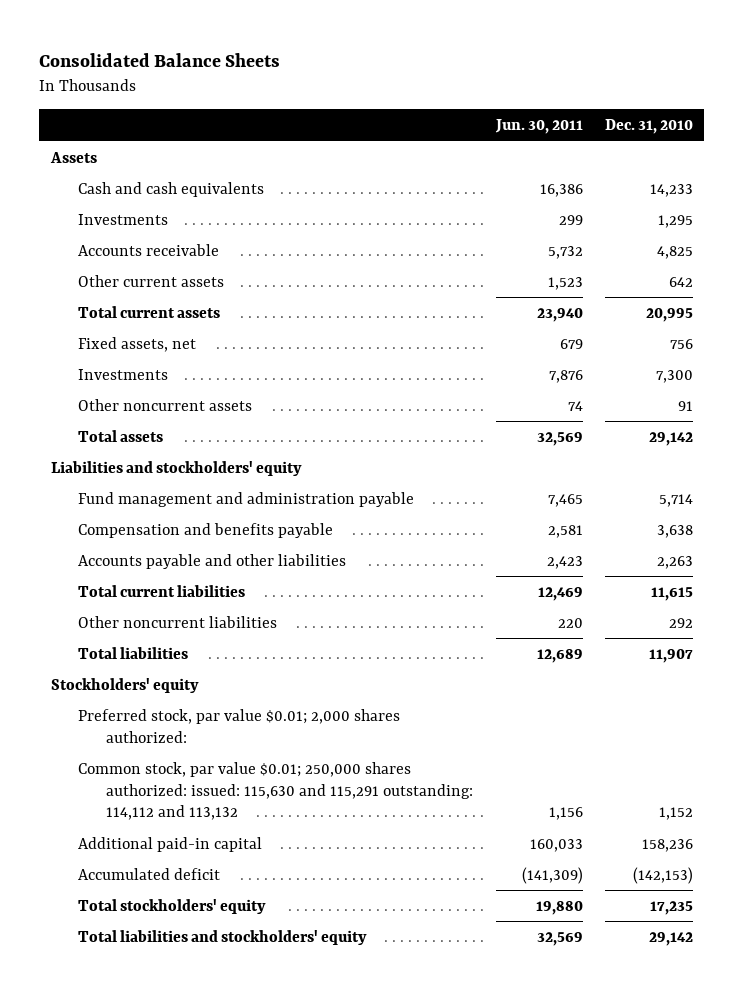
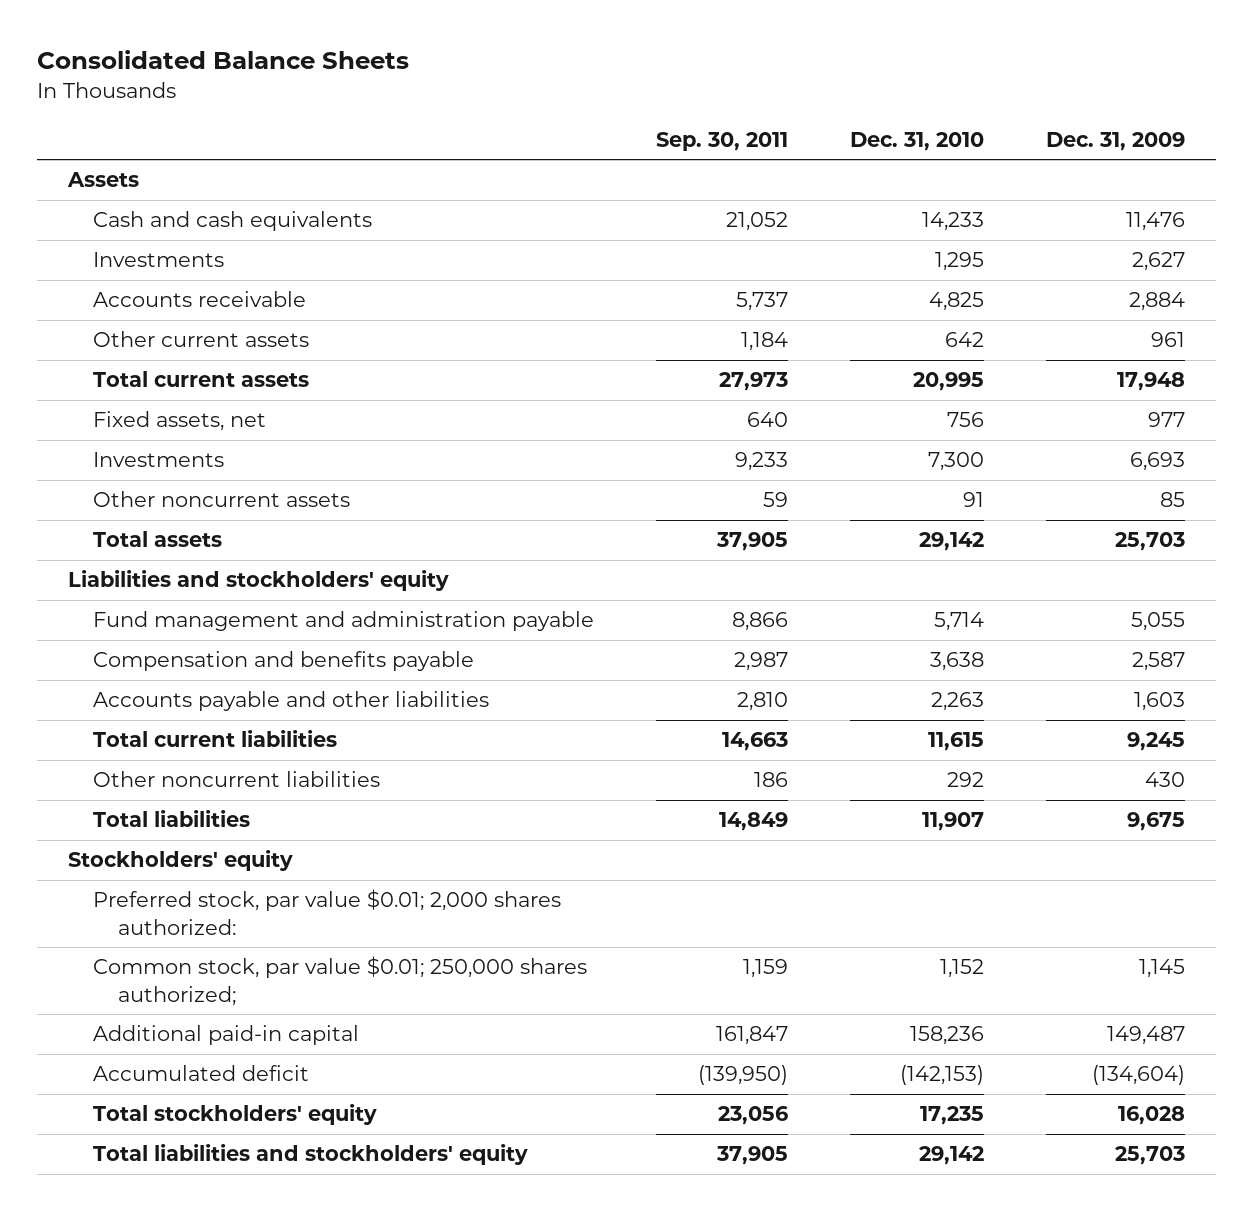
[494,118,583,134] Jun. 30, 2011 -> none
none -> [655,131,788,151] Sep. 30, 2011
none -> [1045,131,1185,151] Dec. 31, 2009
[78,761,474,821] Common stock, par value $0.01; 250,000 shares authorized: issued: 115,630 and 115,291 outstanding: 114,112 and 113,132 -> [92,956,587,1006] Common stock, par value $0.01; 250,000 shares authorized;

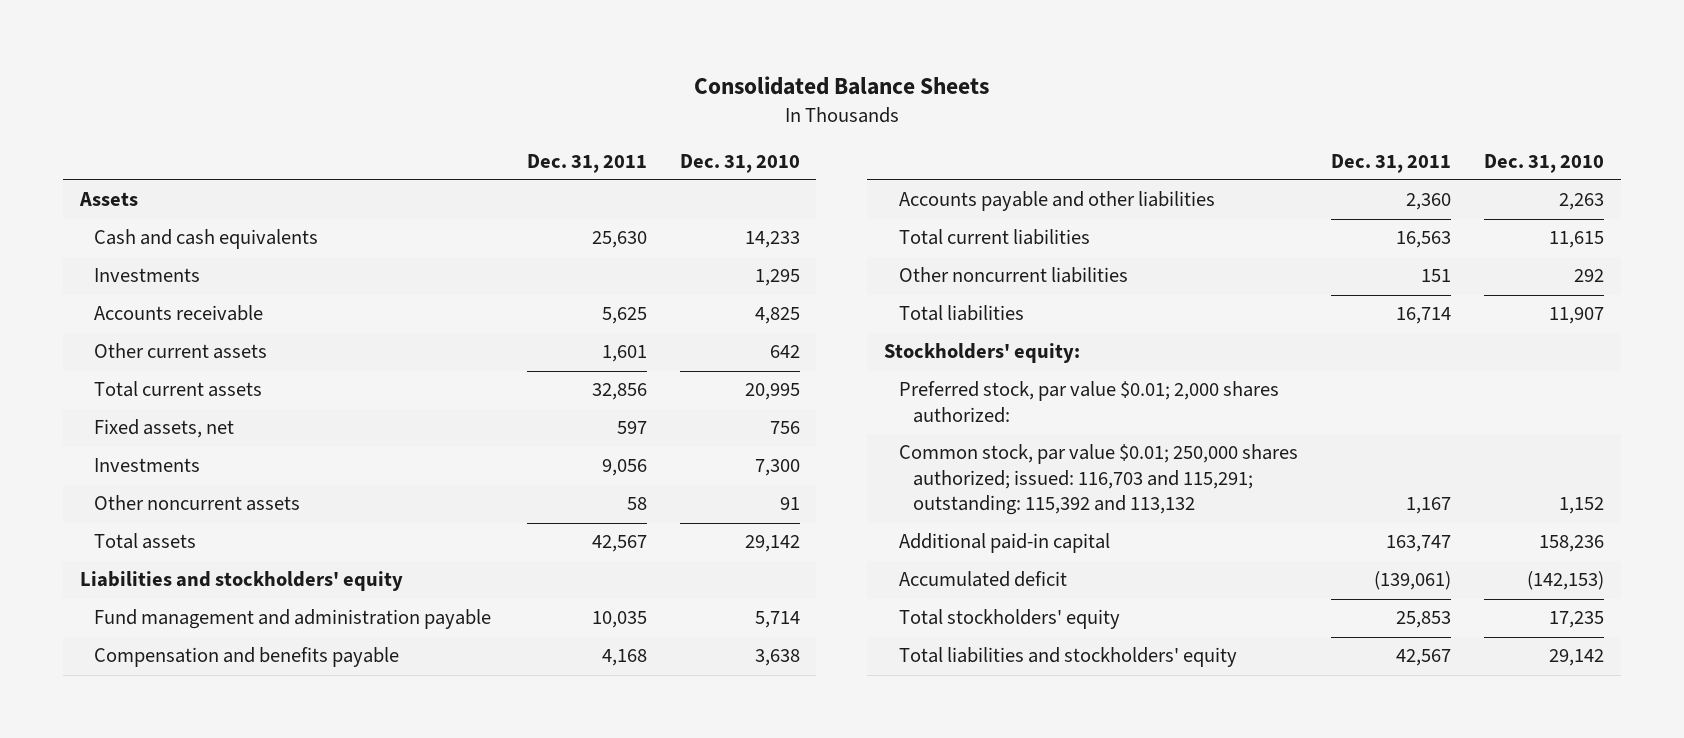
[655,131,788,151] Sep. 30, 2011 -> none
[1045,131,1185,151] Dec. 31, 2009 -> none
none -> [526,153,647,173] Dec. 31, 2011
[67,850,293,872] Stockholders' equity -> [883,343,1080,364] Stockholders' equity:
[92,956,587,1006] Common stock, par value $0.01; 250,000 shares authorized; -> [898,444,1298,516] Common stock, par value $0.01; 250,000 shares authorized; issued: 116,703 and 115,291; outstanding: 115,392 and 113,132

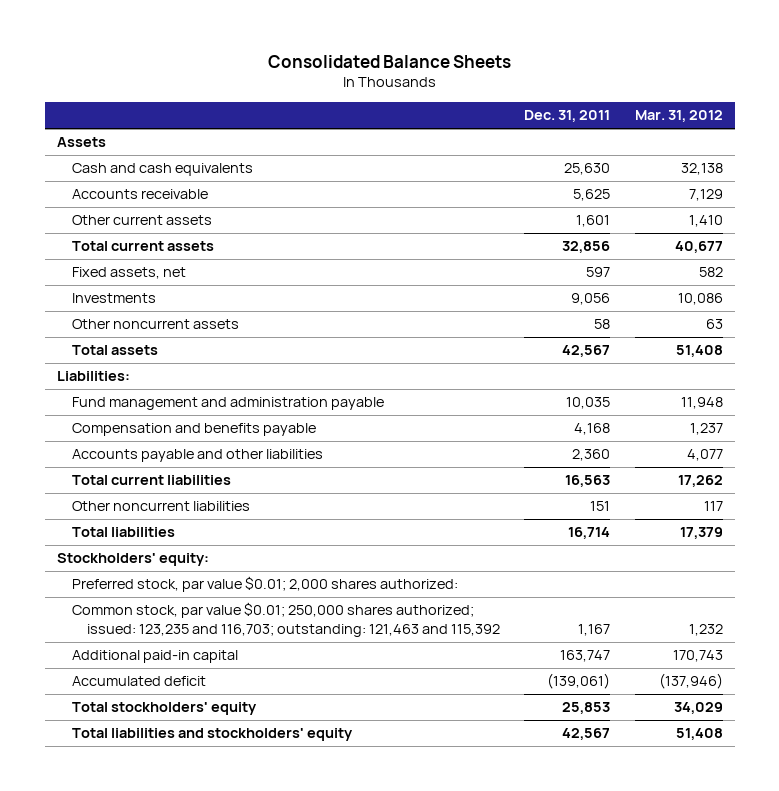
[679,153,800,173] Dec. 31, 2010 -> none
none -> [634,110,723,123] Mar. 31, 2012
[94,268,201,283] Investments -> none
[79,571,403,592] Liabilities and stockholders' equity -> none
none -> [56,371,130,382] Liabilities:
[898,444,1298,516] Common stock, par value $0.01; 250,000 shares authorized; issued: 116,703 and 115,291; outstanding: 115,392 and 113,132 -> [72,602,501,637] Common stock, par value $0.01; 250,000 shares authorized; issued: 123,235 and 116,703; outstanding: 121,463 and 115,392

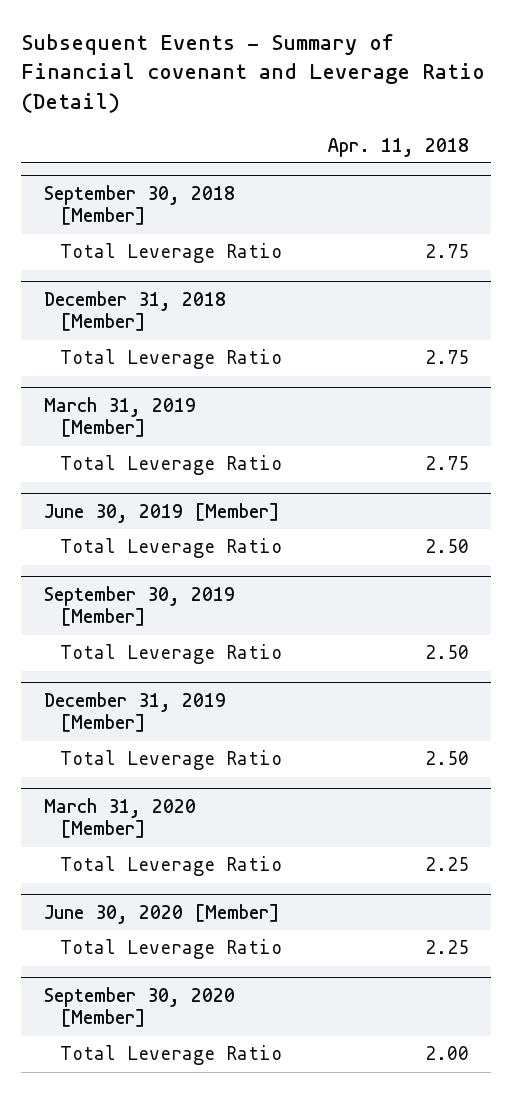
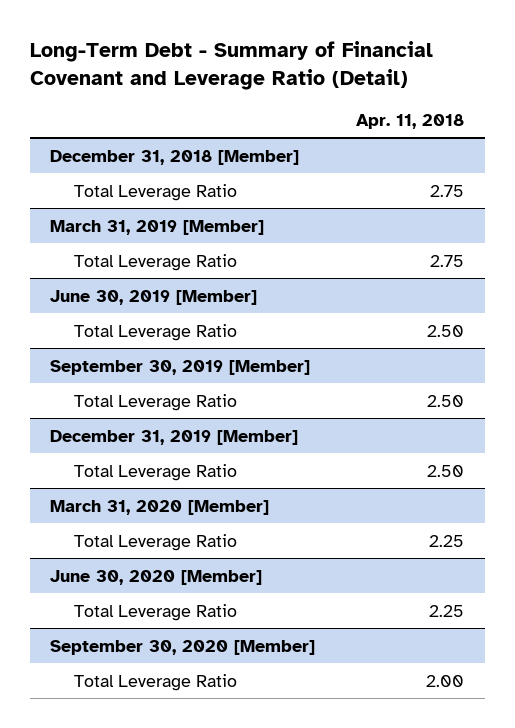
[21,34,486,113] Subsequent Events - Summary of Financial covenant and Leverage Ratio (Detail) -> [29,41,433,90] Long-Term Debt - Summary of Financial Covenant and Leverage Ratio (Detail)
[44,184,236,226] September 30, 2018 [Member] -> none
[59,243,282,264] Total Leverage Ratio -> none

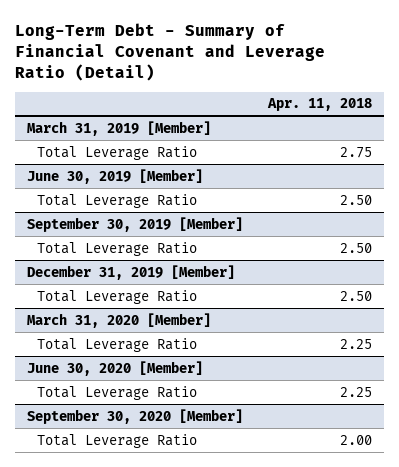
[50,149,300,165] December 31, 2018 [Member] -> none
[74,183,238,201] Total Leverage Ratio -> none

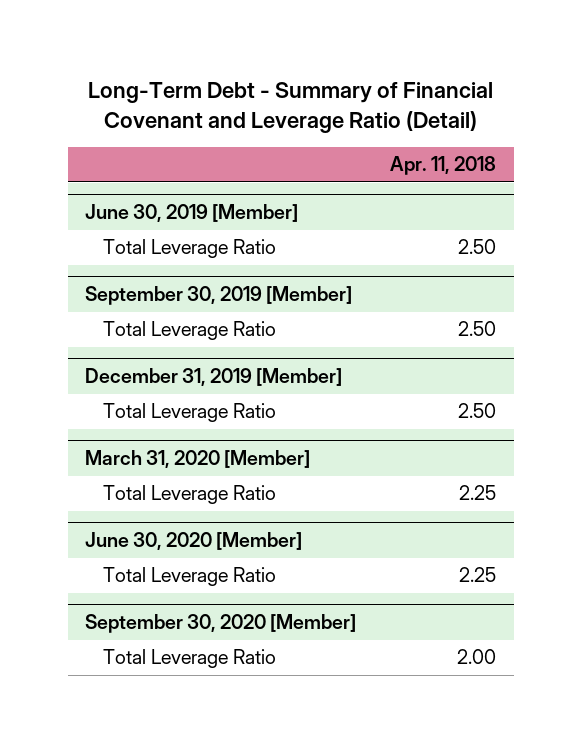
[27,120,212,136] March 31, 2019 [Member] -> none
[37,145,198,160] Total Leverage Ratio -> none

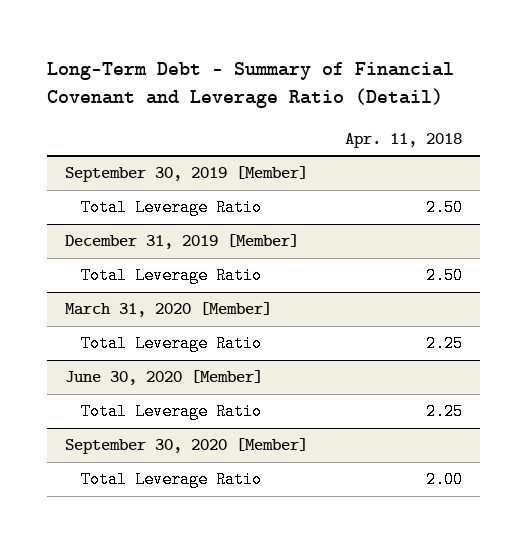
[84,204,298,223] June 30, 2019 [Member] -> none
[103,239,277,259] Total Leverage Ratio -> none

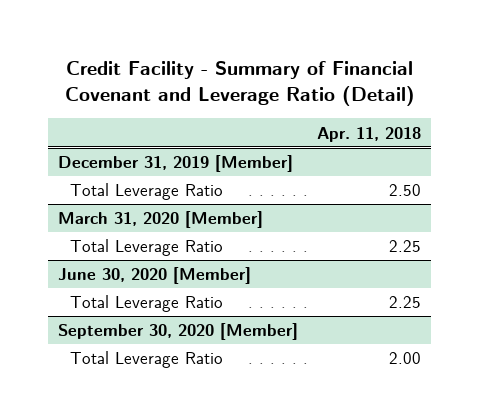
[47,62,455,109] Long-Term Debt - Summary of Financial Covenant and Leverage Ratio (Detail) -> [64,60,415,107] Credit Facility - Summary of Financial Covenant and Leverage Ratio (Detail)
[65,166,309,183] September 30, 2019 [Member] -> none
[81,199,263,217] Total Leverage Ratio -> none

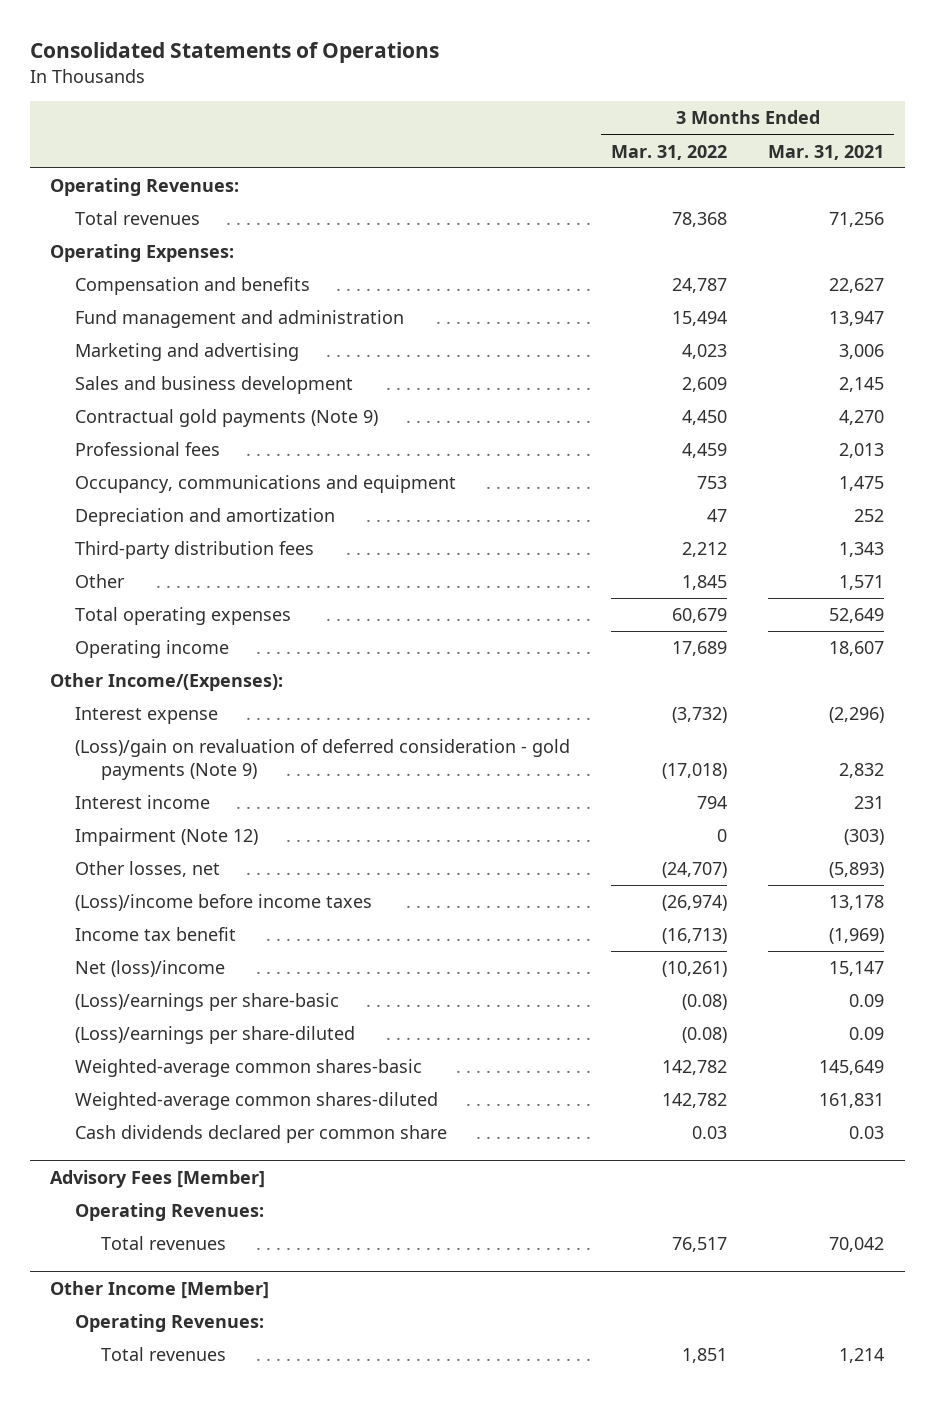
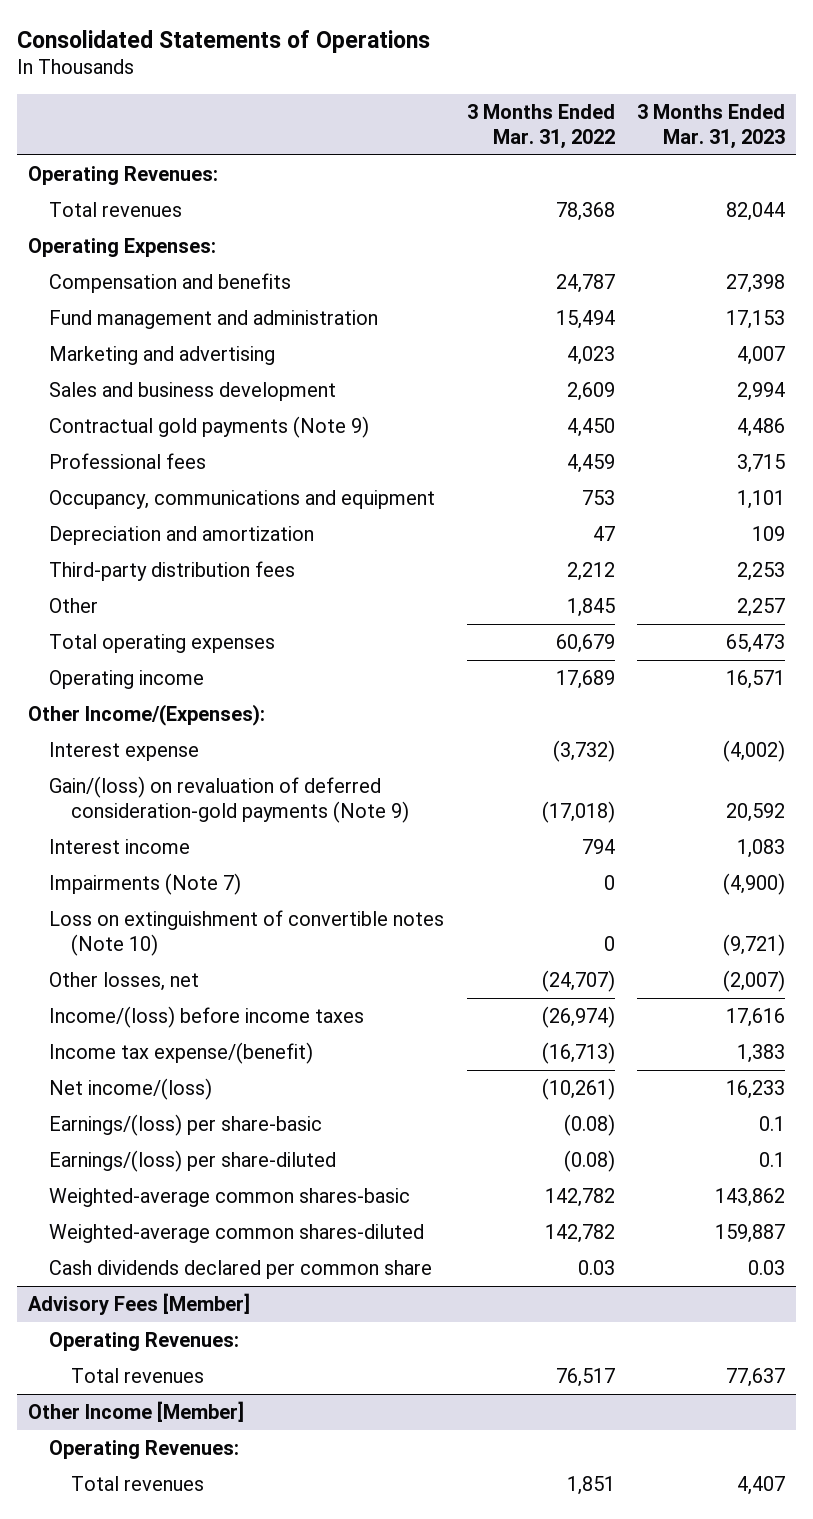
[768,144,885,160] Mar. 31, 2021 -> none
none -> [636,103,785,149] 3 Months Ended Mar. 31, 2023
[75,739,571,780] (Loss)/gain on revaluation of deferred consideration - gold payments (Note 9) -> [49,775,409,823] Gain/(loss) on revaluation of deferred consideration-gold payments (Note 9)
[75,828,259,847] Impairment (Note 12) -> [49,872,242,895] Impairments (Note 7)
none -> [49,909,445,956] Loss on extinguishment of convertible notes (Note 10)
[75,894,373,912] (Loss)/income before income taxes -> [49,1005,365,1028] Income/(loss) before income taxes
[75,927,237,942] Income tax benefit -> [49,1041,314,1064] Income tax expense/(benefit)
[75,960,226,978] Net (loss)/income -> [49,1077,213,1100] Net income/(loss)
[75,993,340,1012] (Loss)/earnings per share-basic -> [49,1113,323,1136] Earnings/(loss) per share-basic
[75,1026,356,1045] (Loss)/earnings per share-diluted -> [49,1149,337,1172] Earnings/(loss) per share-diluted

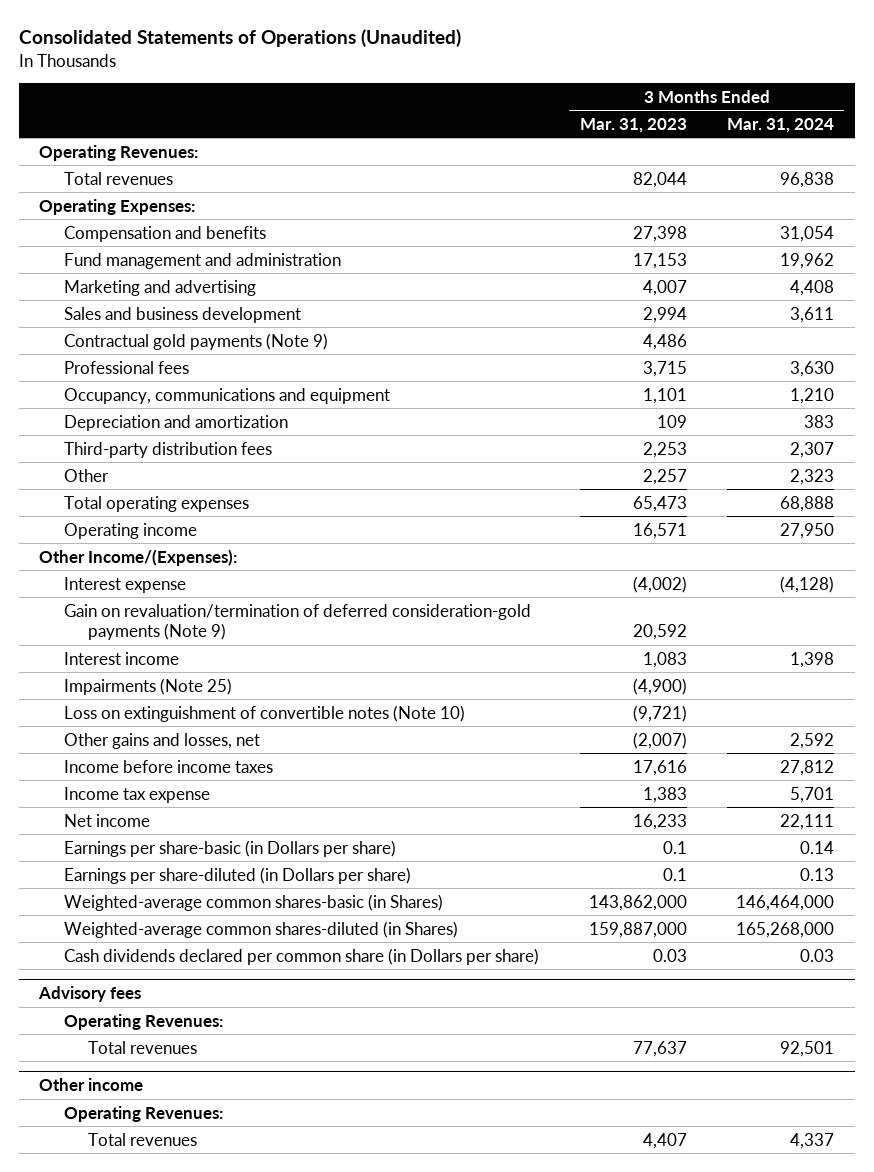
[16,29,430,53] Consolidated Statements of Operations -> [18,29,461,48] Consolidated Statements of Operations (Unaudited)
[466,103,615,149] 3 Months Ended Mar. 31, 2022 -> none
none -> [727,117,835,133] Mar. 31, 2024
[49,775,409,823] Gain/(loss) on revaluation of deferred consideration-gold payments (Note 9) -> [63,603,531,641] Gain on revaluation/termination of deferred consideration-gold payments (Note 9)
[49,872,242,895] Impairments (Note 7) -> [63,677,232,695] Impairments (Note 25)
[49,971,200,991] Other losses, net -> [63,732,260,749] Other gains and losses, net
[49,1005,365,1028] Income/(loss) before income taxes -> [63,759,273,773] Income before income taxes
[49,1041,314,1064] Income tax expense/(benefit) -> [63,786,210,803] Income tax expense
[49,1077,213,1100] Net income/(loss) -> [63,813,150,827] Net income
[49,1113,323,1136] Earnings/(loss) per share-basic -> [63,839,396,857] Earnings per share-basic (in Dollars per share)
[49,1149,337,1172] Earnings/(loss) per share-diluted -> [63,866,411,884] Earnings per share-diluted (in Dollars per share)
[49,1187,411,1207] Weighted-average common shares-basic -> [63,893,443,911] Weighted-average common shares-basic (in Shares)
[714,1187,785,1207] 143,862 -> [588,894,687,911] 143,862,000
[49,1223,425,1243] Weighted-average common shares-diluted -> [63,920,458,938] Weighted-average common shares-diluted (in Shares)
[714,1223,785,1243] 159,887 -> [588,921,687,938] 159,887,000
[49,1259,433,1279] Cash dividends declared per common share -> [63,947,539,965] Cash dividends declared per common share (in Dollars per share)
[27,1292,250,1315] Advisory Fees [Member] -> [38,985,142,1002] Advisory fees
[27,1400,244,1422] Other Income [Member] -> [39,1077,144,1091] Other income

